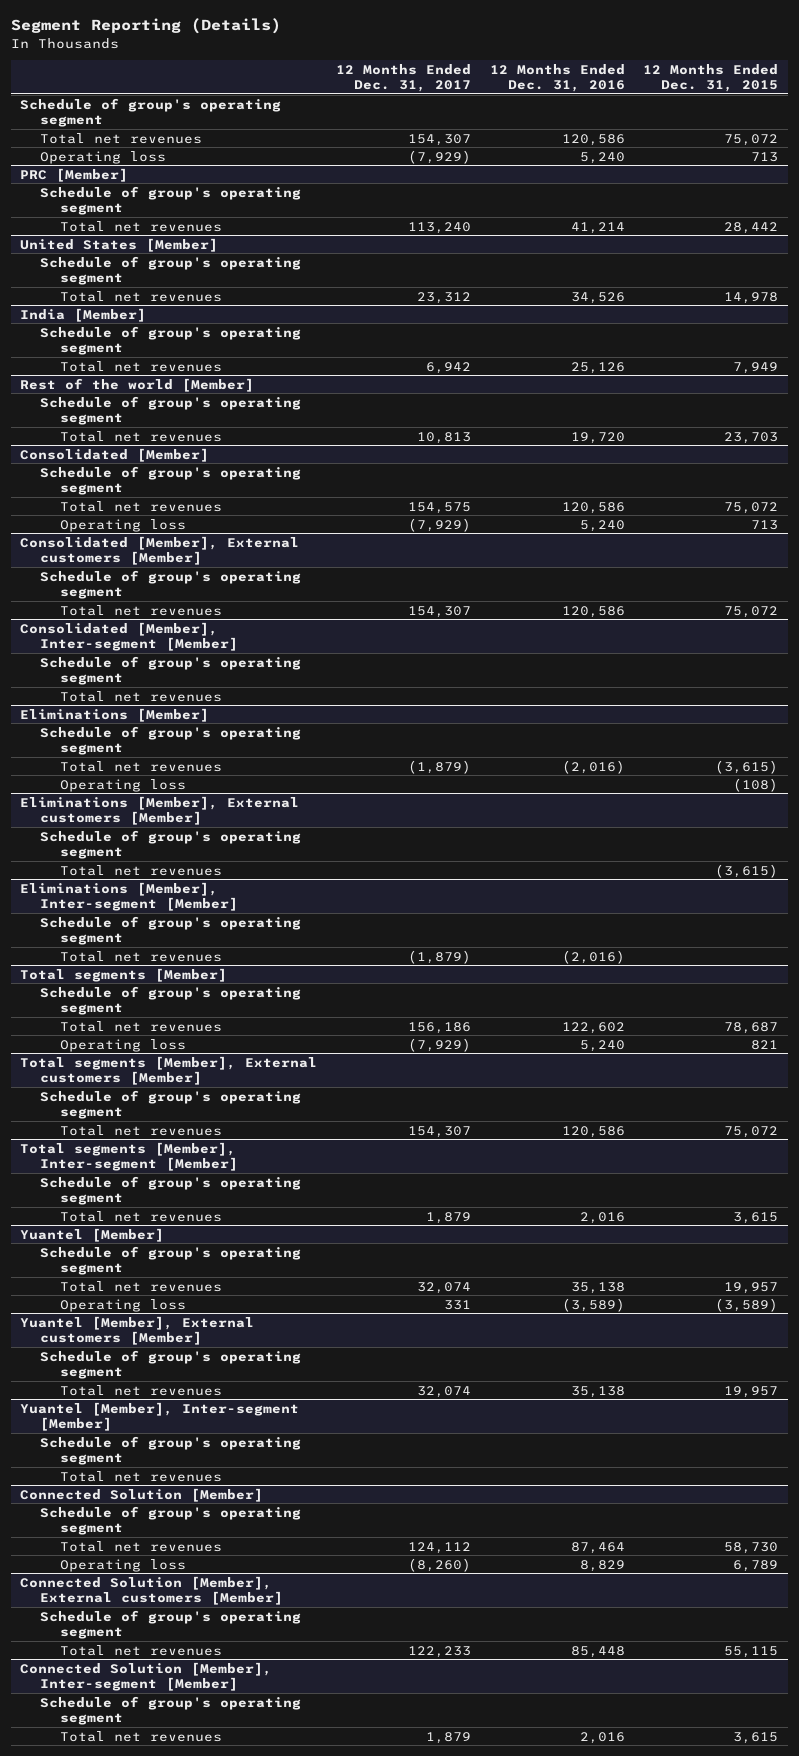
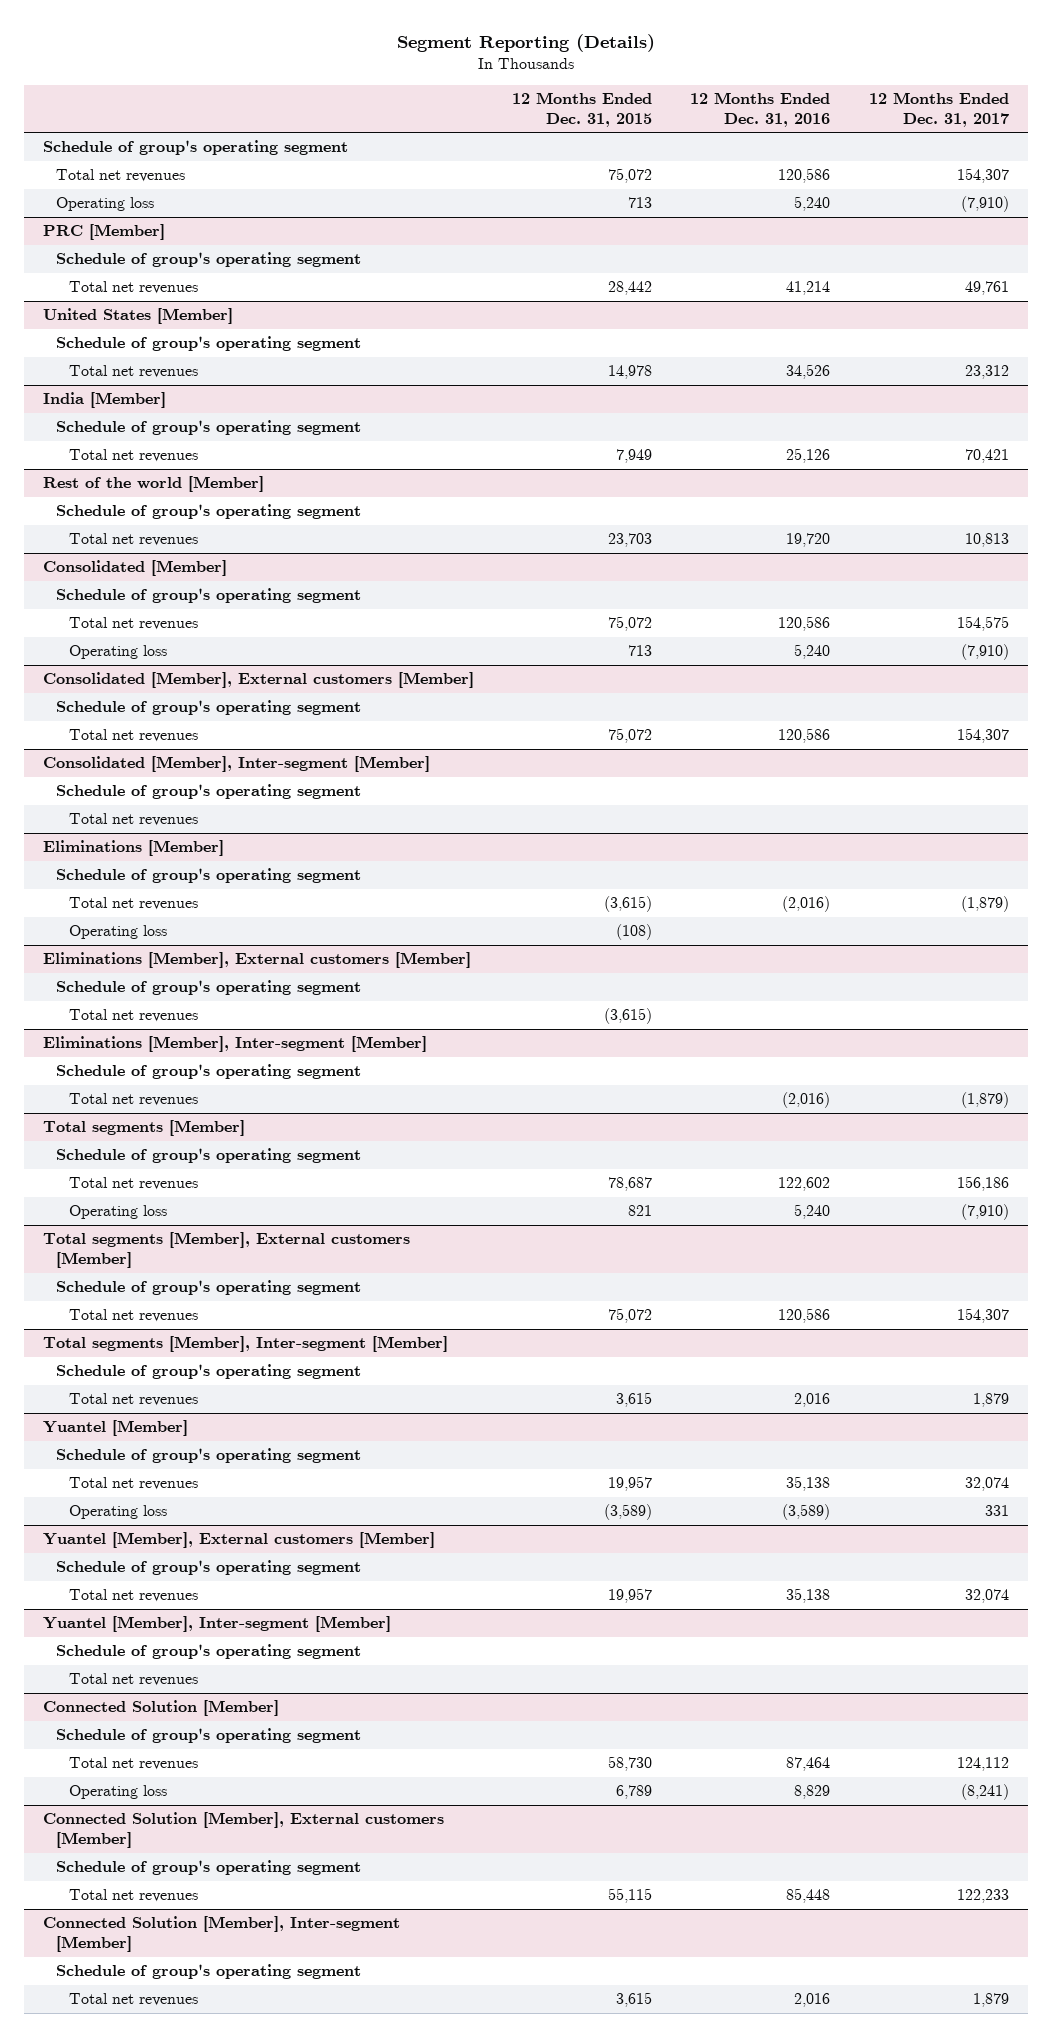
[407,149,471,164] (7,929) -> [960,196,1009,213] (7,910)
[407,221,471,234] 113,240 -> [964,281,1009,296] 49,761
[425,361,471,374] 6,942 -> [964,449,1009,464] 70,421
[407,517,471,532] (7,929) -> [960,644,1009,661] (7,910)
[407,1037,471,1052] (7,929) -> [960,1204,1009,1221] (7,910)
[407,1557,471,1572] (8,260) -> [960,1784,1009,1801] (8,241)

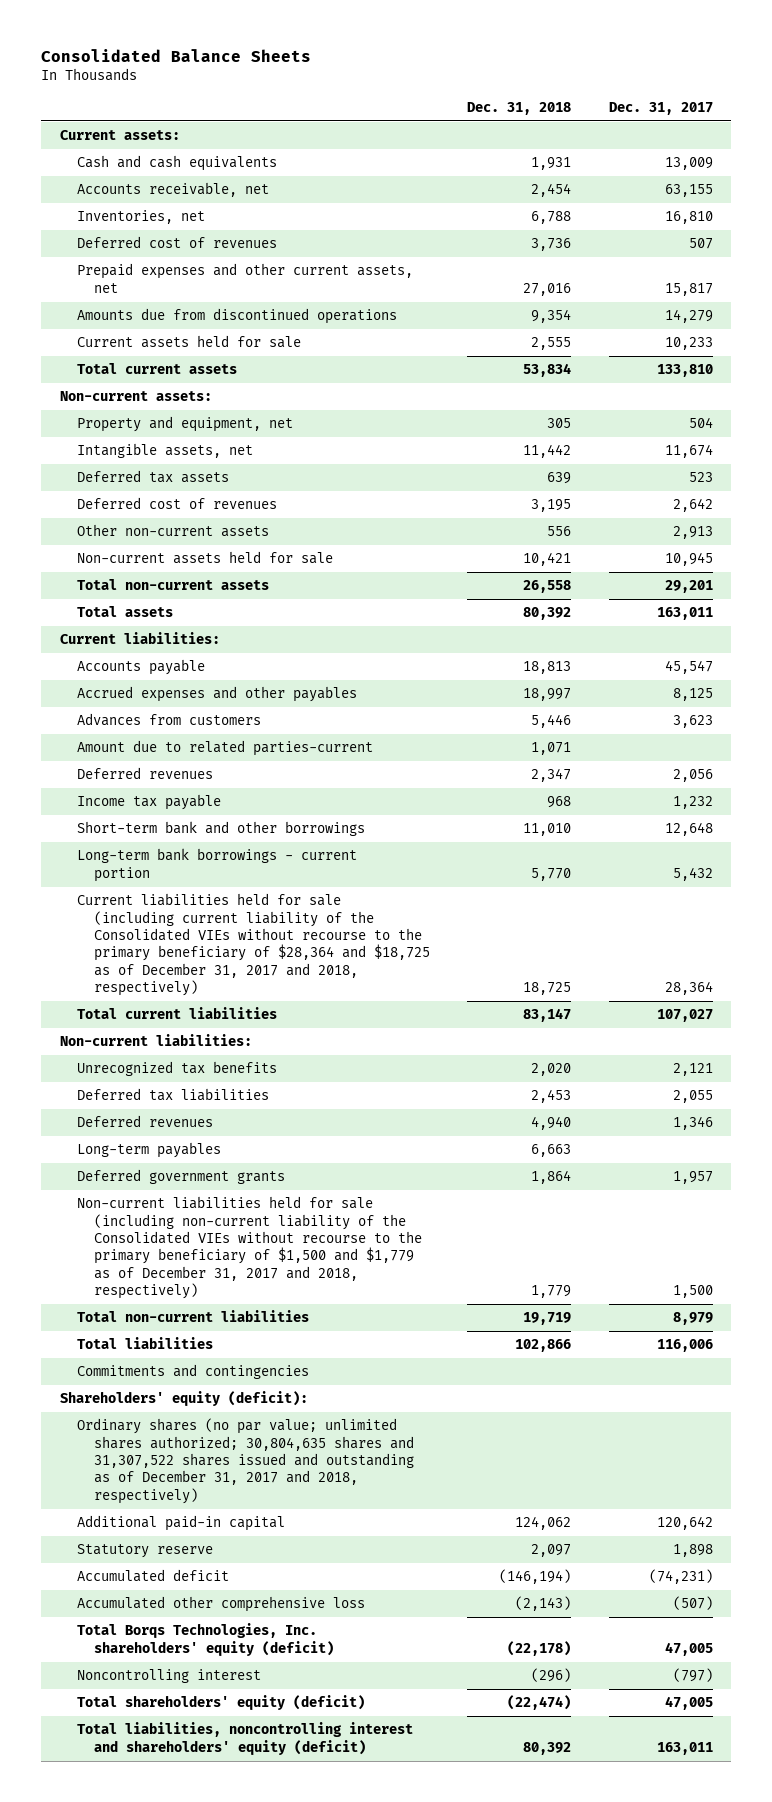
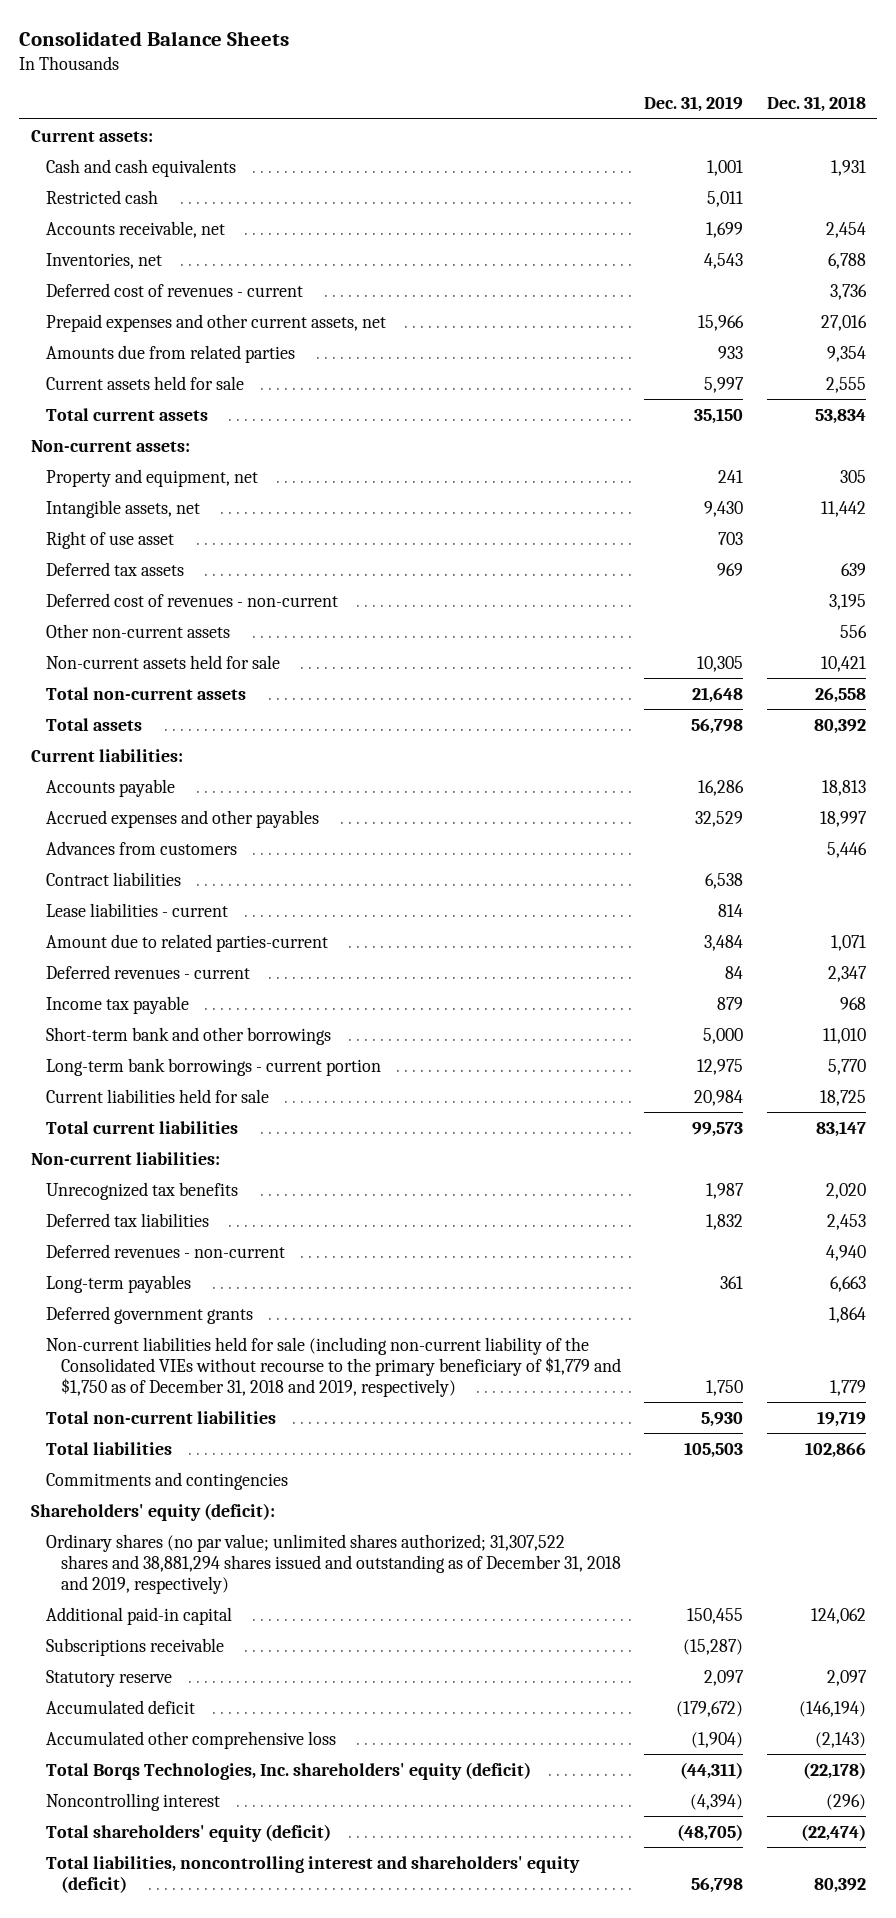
[608,101,713,115] Dec. 31, 2017 -> none
none -> [644,96,744,113] Dec. 31, 2019
none -> [45,189,158,204] Restricted cash
[76,236,277,249] Deferred cost of revenues -> [45,282,303,297] Deferred cost of revenues - current
[76,308,397,325] Amounts due from discontinued operations -> [45,344,295,363] Amounts due from related parties
none -> [45,530,174,549] Right of use asset
[76,497,277,510] Deferred cost of revenues -> [45,592,338,607] Deferred cost of revenues - non-current
none -> [45,871,181,886] Contract liabilities
none -> [45,902,228,917] Lease liabilities - current
[76,767,213,780] Deferred revenues -> [45,964,250,979] Deferred revenues - current
[76,893,430,996] Current liabilities held for sale (including current liability of the Consolidated VIEs without recourse to the primary beneficiary of $28,364 and $18,725 as of December 31, 2017 and 2018, respectively) -> [45,1088,269,1103] Current liabilities held for sale
[76,1115,213,1128] Deferred revenues -> [45,1243,285,1258] Deferred revenues - non-current
[76,1196,422,1299] Non-current liabilities held for sale (including non-current liability of the Consolidated VIEs without recourse to the primary beneficiary of $1,500 and $1,779 as of December 31, 2017 and 2018, respectively) -> [45,1336,621,1397] Non-current liabilities held for sale (including non-current liability of the Consolidated VIEs without recourse to the primary beneficiary of $1,779 and $1,750 as of December 31, 2018 and 2019, respectively)
[76,1418,414,1504] Ordinary shares (no par value; unlimited shares authorized; 30,804,635 shares and 31,307,522 shares issued and outstanding as of December 31, 2017 and 2018, respectively) -> [45,1533,621,1594] Ordinary shares (no par value; unlimited shares authorized; 31,307,522 shares and 38,881,294 shares issued and outstanding as of December 31, 2018 and 2019, respectively)
none -> [45,1637,224,1656] Subscriptions receivable

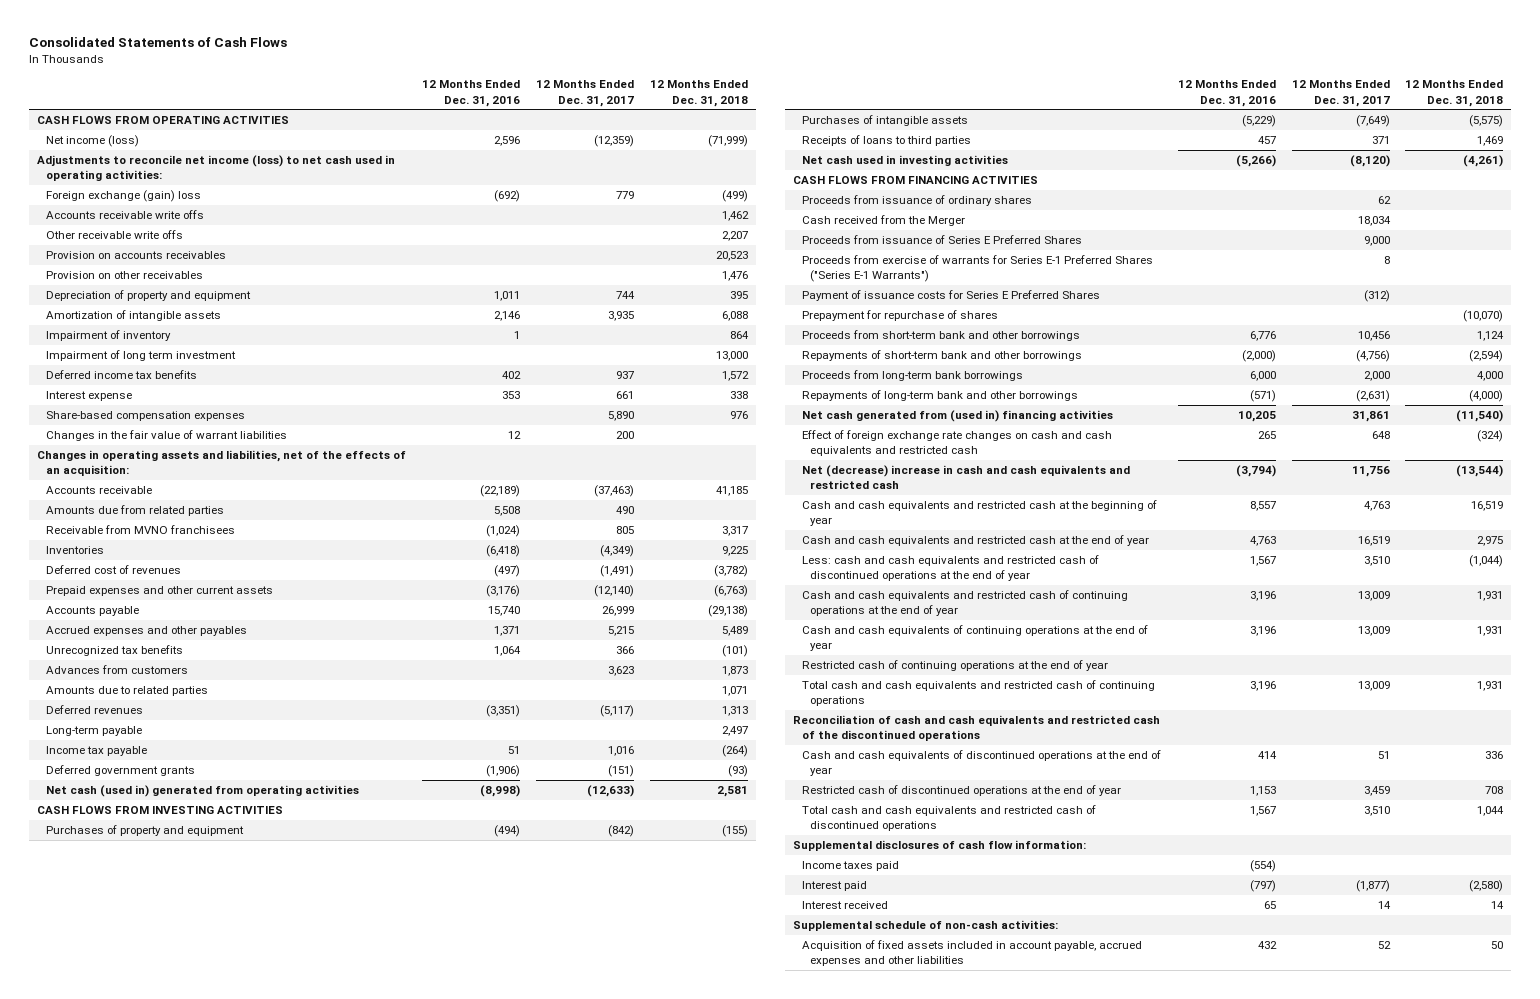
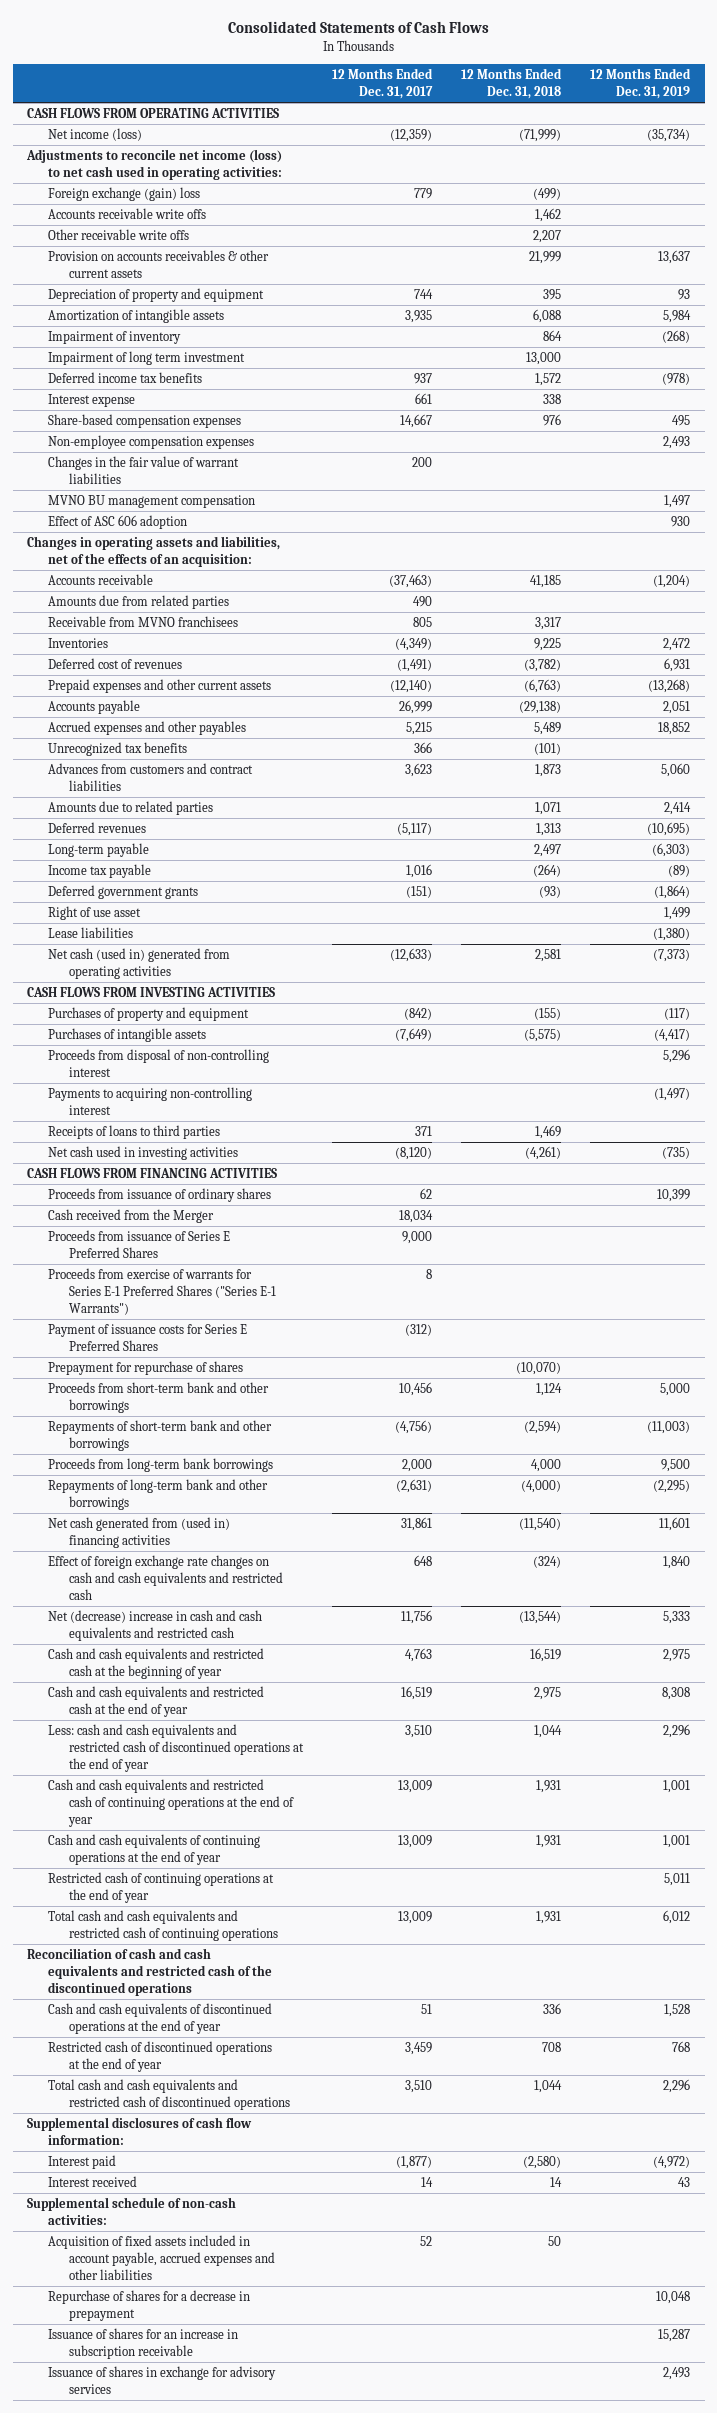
[421,80,520,107] 12 Months Ended Dec. 31, 2016 -> none
none -> [589,68,691,100] 12 Months Ended Dec. 31, 2019
[45,271,203,280] Provision on other receivables -> none
[45,251,226,260] Provision on accounts receivables -> [47,250,269,279] Provision on accounts receivables & other current assets
[715,251,748,262] 20,523 -> [528,251,561,265] 21,999
[607,411,634,422] 5,890 -> [399,414,432,429] 14,667
none -> [47,435,254,450] Non-employee compensation expenses
none -> [47,495,255,509] MVNO BU management compensation
none -> [47,515,187,530] Effect of ASC 606 adoption
[45,665,188,675] Advances from customers -> [47,763,253,792] Advances from customers and contract liabilities
none -> [47,906,141,921] Right of use asset
none -> [47,927,133,939] Lease liabilities
none -> [47,1049,269,1078] Proceeds from disposal of non-controlling interest
none -> [47,1087,252,1116] Payments to acquiring non-controlling interest
[1469,555,1504,568] (1,044) -> [533,1725,562,1739] 1,044
[801,861,899,872] Income taxes paid -> none
none -> [47,2290,250,2322] Repurchase of shares for a decrease in prepayment
none -> [47,2328,238,2360] Issuance of shares for an increase in subscription receivable
none -> [47,2366,276,2395] Issuance of shares in exchange for advisory services

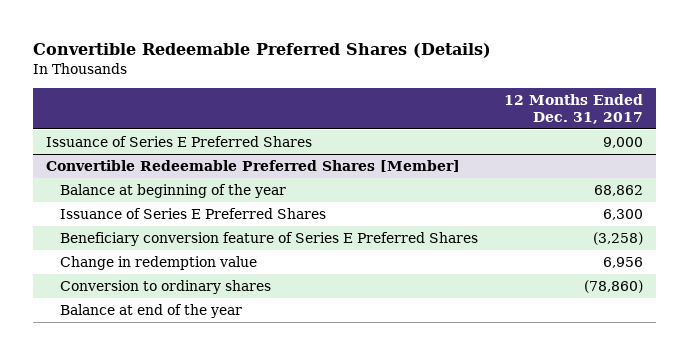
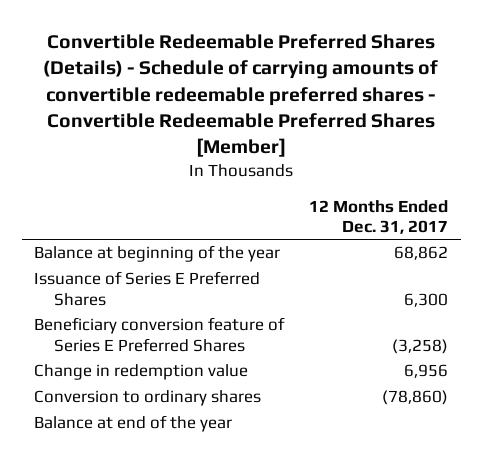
[33,43,492,59] Convertible Redeemable Preferred Shares (Details) -> [43,33,439,158] Convertible Redeemable Preferred Shares (Details) - Schedule of carrying amounts of convertible redeemable preferred shares - Convertible Redeemable Preferred Shares [Member]
[46,136,313,148] Issuance of Series E Preferred Shares -> none
[46,160,461,173] Convertible Redeemable Preferred Shares [Member] -> none

